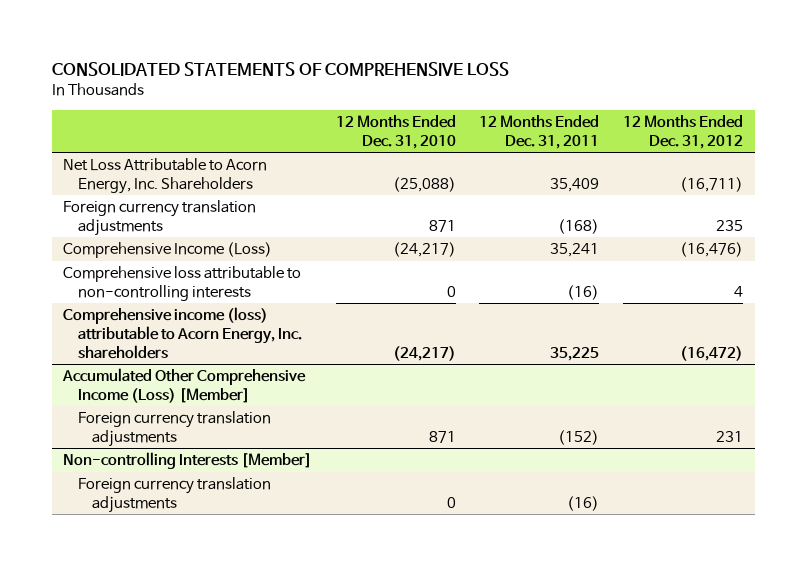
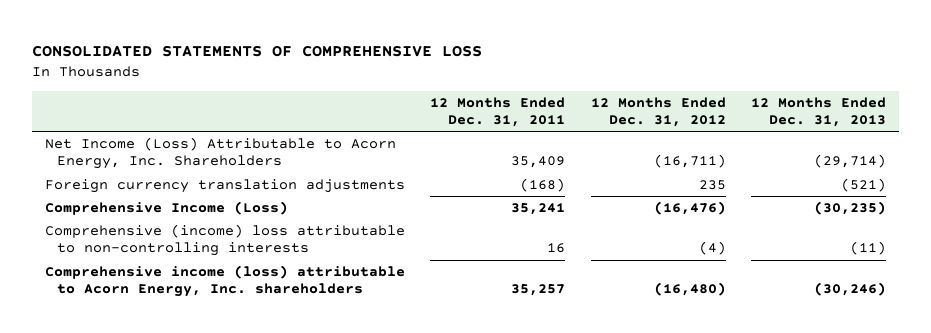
[335,114,456,149] 12 Months Ended Dec. 31, 2010 -> none
none -> [750,96,886,128] 12 Months Ended Dec. 31, 2013
[63,158,268,195] Net Loss Attributable to Acorn Energy, Inc. Shareholders -> [45,136,397,170] Net Income (Loss) Attributable to Acorn Energy, Inc. Shareholders
[62,368,307,404] Accumulated Other Comprehensive Income (Loss) [Member] -> none
[77,411,271,448] Foreign currency translation adjustments -> none
[63,452,313,470] Non-controlling Interests [Member] -> none
[77,477,271,514] Foreign currency translation adjustments -> none
[63,266,302,302] Comprehensive loss attributable to non-controlling interests -> [45,223,406,257] Comprehensive (income) loss attributable to non-controlling interests
[567,285,600,301] (16) -> [547,243,566,254] 16
[733,286,743,298] 4 -> [698,241,726,256] (4)
[550,347,600,362] 35,225 -> [511,284,566,297] 35,257
[679,346,743,362] (16,472) -> [653,282,726,297] (16,480)

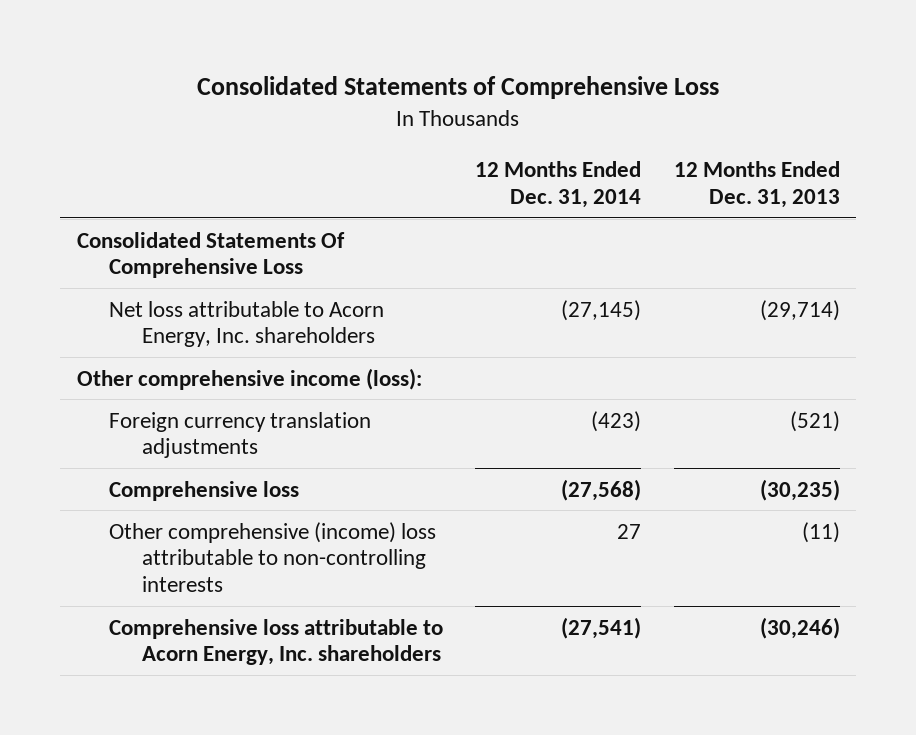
[32,44,483,57] CONSOLIDATED STATEMENTS OF COMPREHENSIVE LOSS -> [197,76,720,100] Consolidated Statements of Comprehensive Loss
[430,96,566,128] 12 Months Ended Dec. 31, 2011 -> none
[590,96,726,128] 12 Months Ended Dec. 31, 2012 -> none
none -> [475,160,642,208] 12 Months Ended Dec. 31, 2014
none -> [76,231,345,279] Consolidated Statements Of Comprehensive Loss
[45,136,397,170] Net Income (Loss) Attributable to Acorn Energy, Inc. Shareholders -> [109,300,385,348] Net loss attributable to Acorn Energy, Inc. shareholders
none -> [76,367,422,390] Other comprehensive income (loss):
[45,200,289,215] Comprehensive Income (Loss) -> [109,480,300,501] Comprehensive loss
[45,223,406,257] Comprehensive (income) loss attributable to non-controlling interests -> [109,521,437,593] Other comprehensive (income) loss attributable to non-controlling interests
[45,264,406,298] Comprehensive income (loss) attributable to Acorn Energy, Inc. shareholders -> [109,618,444,666] Comprehensive loss attributable to Acorn Energy, Inc. shareholders

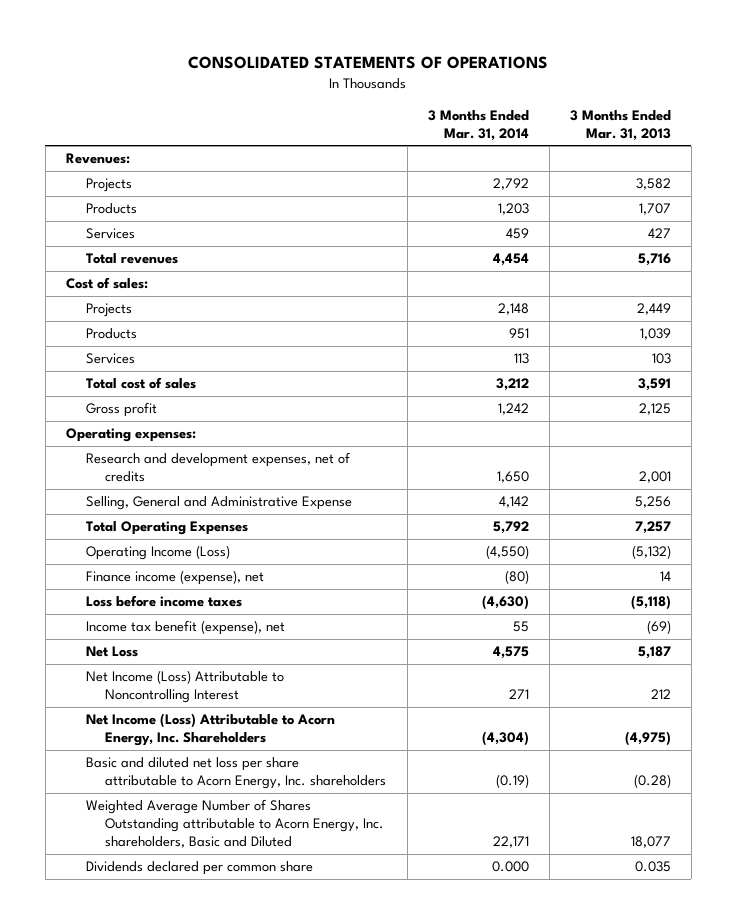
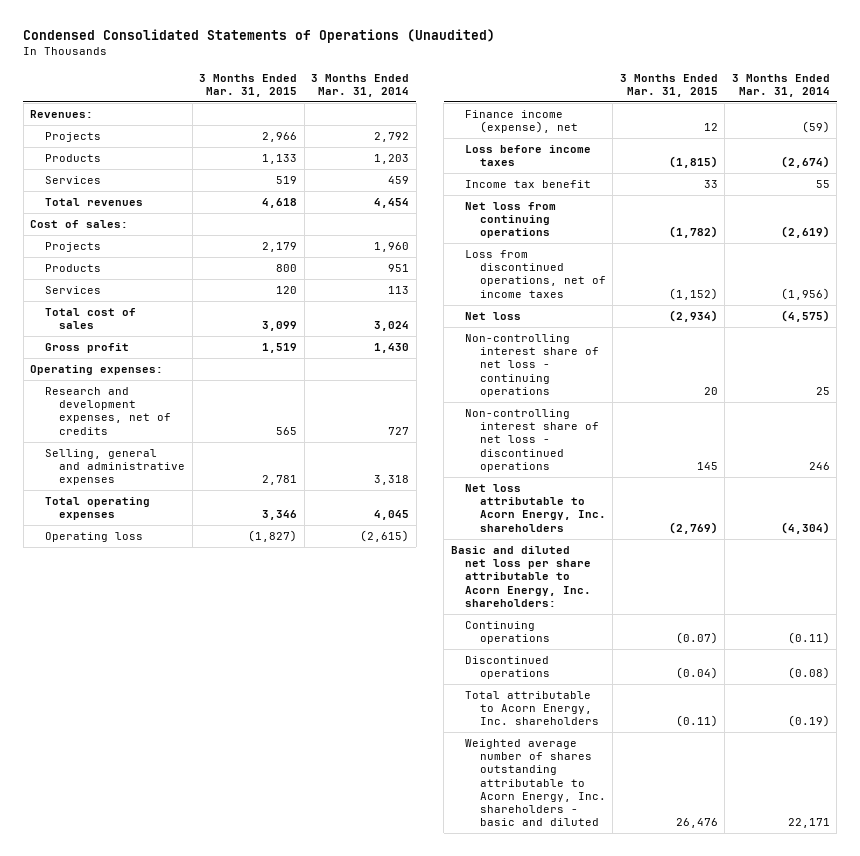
[188,55,549,69] CONSOLIDATED STATEMENTS OF OPERATIONS -> [23,29,496,44] Condensed Consolidated Statements of Operations (Unaudited)
[569,109,671,141] 3 Months Ended Mar. 31, 2013 -> none
none -> [199,73,298,97] 3 Months Ended Mar. 31, 2015
[497,303,529,316] 2,148 -> [374,241,410,252] 1,960
[495,378,529,392] 3,212 -> [374,321,410,332] 3,024
[497,403,529,416] 1,242 -> [374,342,410,353] 1,430
[85,670,284,704] Net Income (Loss) Attributable to Noncontrolling Interest -> none
[85,861,313,876] Dividends declared per common share -> none
[496,471,529,484] 1,650 -> [388,426,410,435] 727
[85,496,352,511] Selling, General and Administrative Expense -> [44,448,186,486] Selling, general and administrative expenses
[498,496,529,509] 4,142 -> [374,475,410,486] 3,318
[85,521,248,536] Total Operating Expenses -> [44,496,150,521] Total operating expenses
[492,521,529,535] 5,792 -> [374,510,410,521] 4,045
[85,545,230,561] Operating Income (Loss) -> [44,531,143,542] Operating loss
[485,545,529,560] (4,550) -> [360,529,410,542] (2,615)
[504,570,529,585] (80) -> [801,121,830,134] (59)
[481,595,529,611] (4,630) -> [780,156,830,169] (2,674)
[85,620,285,636] Income tax benefit (expense), net -> [465,179,592,188] Income tax benefit
none -> [465,201,557,239] Net loss from continuing operations
none -> [465,249,606,298] Loss from discontinued operations, net of income taxes
[85,646,138,658] Net Loss -> [465,311,522,320] Net loss
[492,646,529,660] 4,575 -> [780,309,830,322] (4,575)
none -> [465,333,599,397] Non-controlling interest share of net loss - continuing operations
none -> [465,408,599,472] Non-controlling interest share of net loss - discontinued operations
[85,713,335,747] Net Income (Loss) Attributable to Acorn Energy, Inc. Shareholders -> [465,483,606,532] Net loss attributable to Acorn Energy, Inc. shareholders
none -> [450,545,592,607] Basic and diluted net loss per share attributable to Acorn Energy, Inc. shareholders:
none -> [465,620,550,645] Continuing operations
none -> [465,655,550,680] Discontinued operations
[85,757,387,790] Basic and diluted net loss per share attributable to Acorn Energy, Inc. shareholders -> [465,690,599,726] Total attributable to Acorn Energy, Inc. shareholders
[85,799,385,848] Weighted Average Number of Shares Outstanding attributable to Acorn Energy, Inc. shareholders, Basic and Diluted -> [465,738,606,827] Weighted average number of shares outstanding attributable to Acorn Energy, Inc. shareholders - basic and diluted

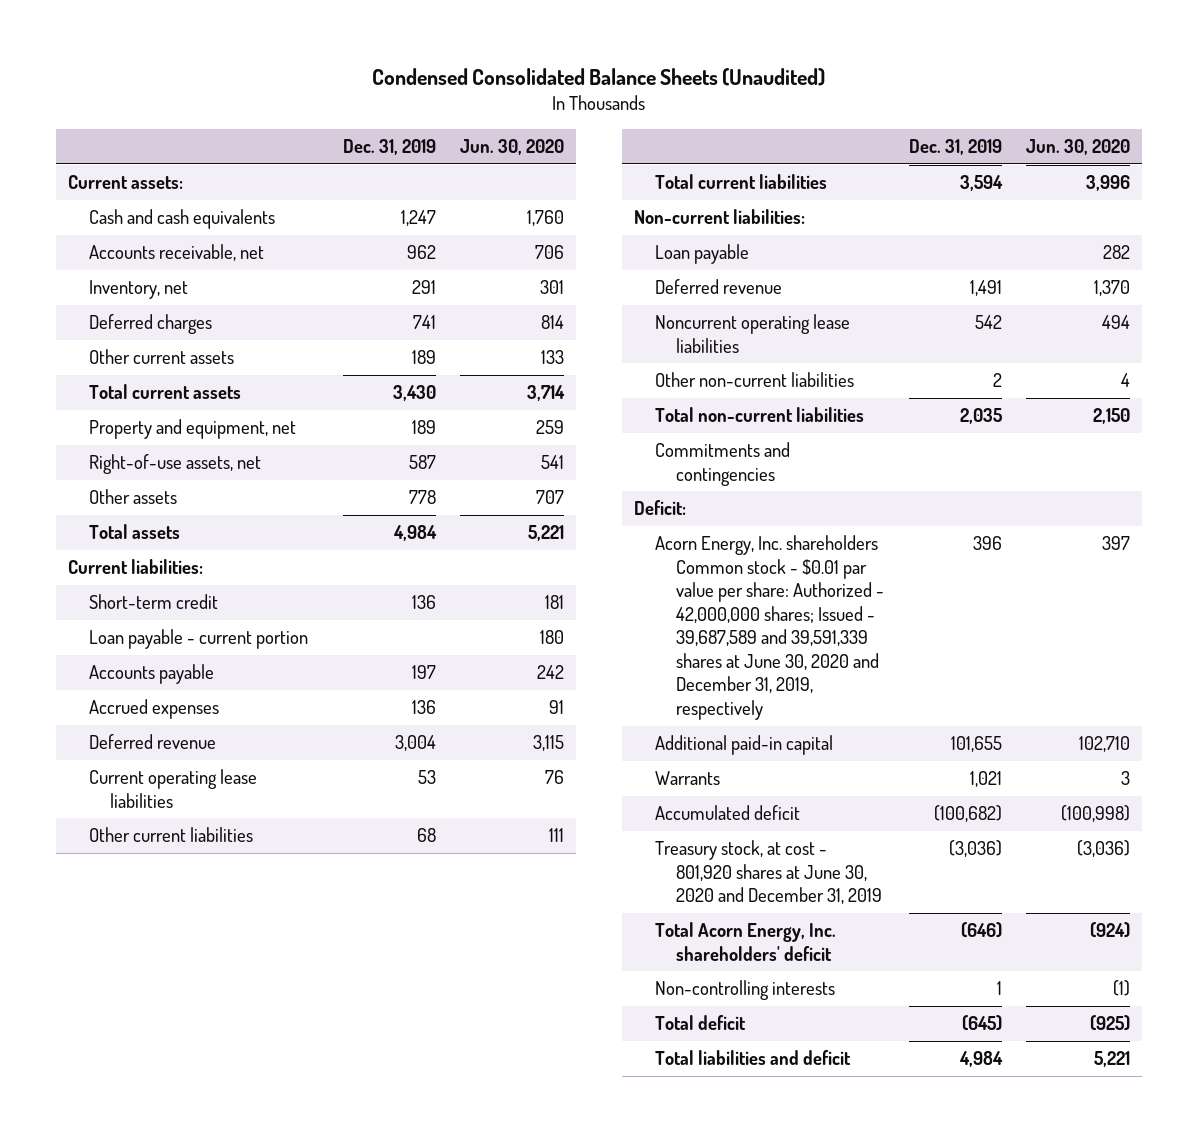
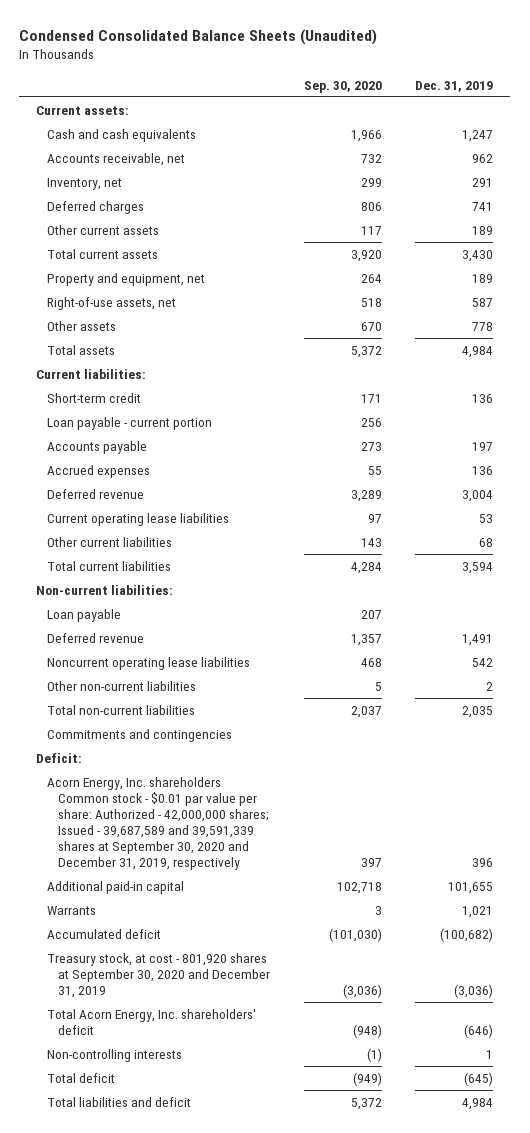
[459,138,564,155] Jun. 30, 2020 -> none
none -> [303,80,382,93] Sep. 30, 2020
[655,535,885,720] Acorn Energy, Inc. shareholders Common stock - $0.01 par value per share: Authorized - 42,000,000 shares; Issued - 39,687,589 and 39,591,339 shares at June 30, 2020 and December 31, 2019, respectively -> [47,777,270,870] Acorn Energy, Inc. shareholders Common stock - $0.01 par value per share: Authorized - 42,000,000 shares; Issued - 39,687,589 and 39,591,339 shares at September 30, 2020 and December 31, 2019, respectively
[655,840,883,905] Treasury stock, at cost - 801,920 shares at June 30, 2020 and December 31, 2019 -> [47,953,271,998] Treasury stock, at cost - 801,920 shares at September 30, 2020 and December 31, 2019

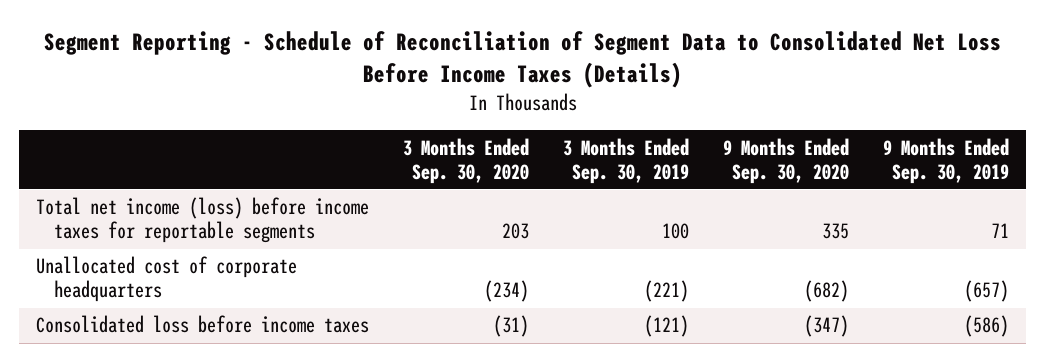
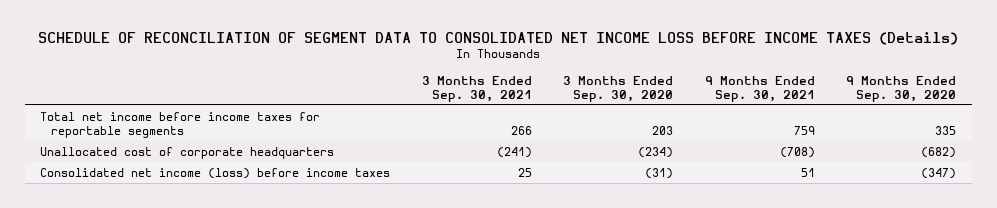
[43,31,1001,89] Segment Reporting - Schedule of Reconciliation of Segment Data to Consolidated Net Loss Before Income Taxes (Details) -> [38,31,959,45] SCHEDULE OF RECONCILIATION OF SEGMENT DATA TO CONSOLIDATED NET INCOME LOSS BEFORE INCOME TAXES (Details)
[563,137,690,184] 3 Months Ended Sep. 30, 2019 -> none
[883,137,1010,184] 9 Months Ended Sep. 30, 2019 -> none
none -> [421,75,532,103] 3 Months Ended Sep. 30, 2021
none -> [704,75,815,103] 9 Months Ended Sep. 30, 2021
[35,197,369,244] Total net income (loss) before income taxes for reportable segments -> [40,111,321,138] Total net income before income taxes for reportable segments
[35,315,369,334] Consolidated loss before income taxes -> [40,167,391,179] Consolidated net income (loss) before income taxes

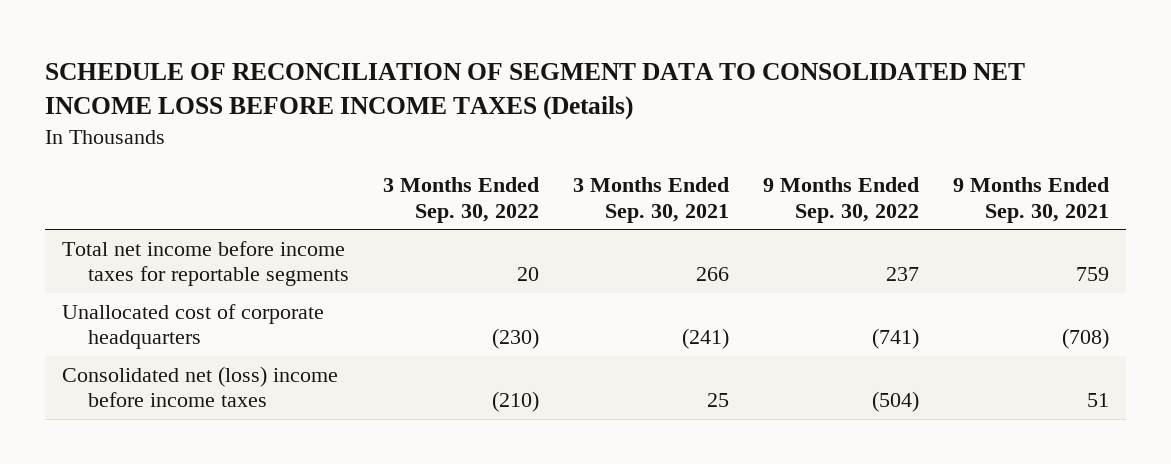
[563,75,674,103] 3 Months Ended Sep. 30, 2020 -> none
[846,75,957,103] 9 Months Ended Sep. 30, 2020 -> none
none -> [383,177,540,223] 3 Months Ended Sep. 30, 2022
none -> [762,177,919,223] 9 Months Ended Sep. 30, 2022
[40,167,391,179] Consolidated net income (loss) before income taxes -> [62,365,339,408] Consolidated net (loss) income before income taxes

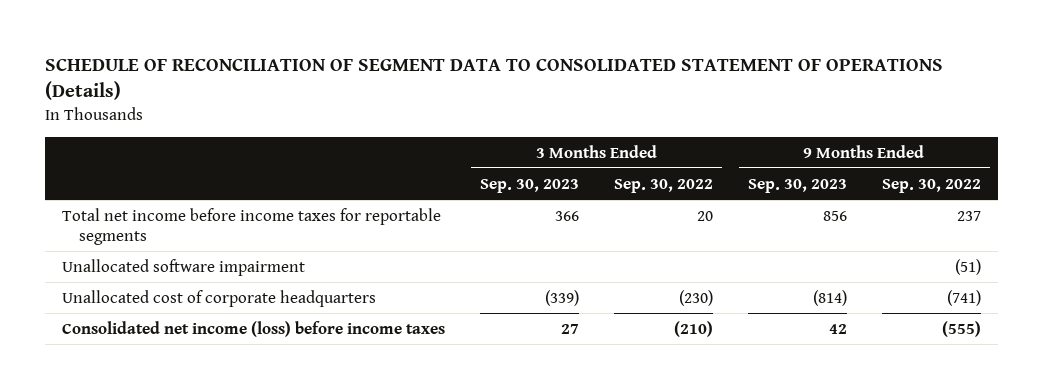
[45,62,1026,121] SCHEDULE OF RECONCILIATION OF SEGMENT DATA TO CONSOLIDATED NET INCOME LOSS BEFORE INCOME TAXES (Details) -> [44,57,943,101] SCHEDULE OF RECONCILIATION OF SEGMENT DATA TO CONSOLIDATED STATEMENT OF OPERATIONS (Details)
[573,177,730,223] 3 Months Ended Sep. 30, 2021 -> none
[952,177,1109,223] 9 Months Ended Sep. 30, 2021 -> none
none -> [480,178,580,193] Sep. 30, 2023
none -> [747,178,847,193] Sep. 30, 2023
none -> [62,258,306,276] Unallocated software impairment
[62,365,339,408] Consolidated net (loss) income before income taxes -> [62,320,446,337] Consolidated net income (loss) before income taxes
[871,391,919,413] (504) -> [941,320,981,337] (555)

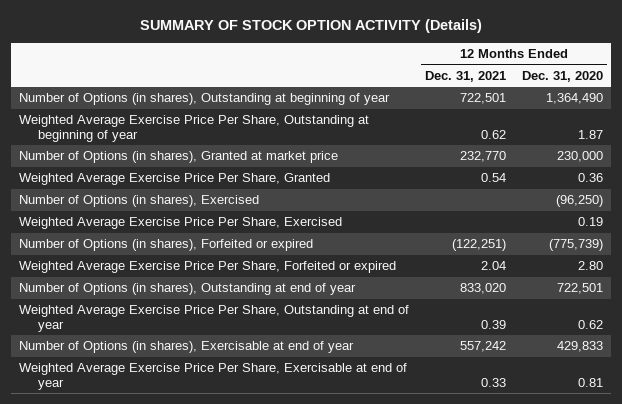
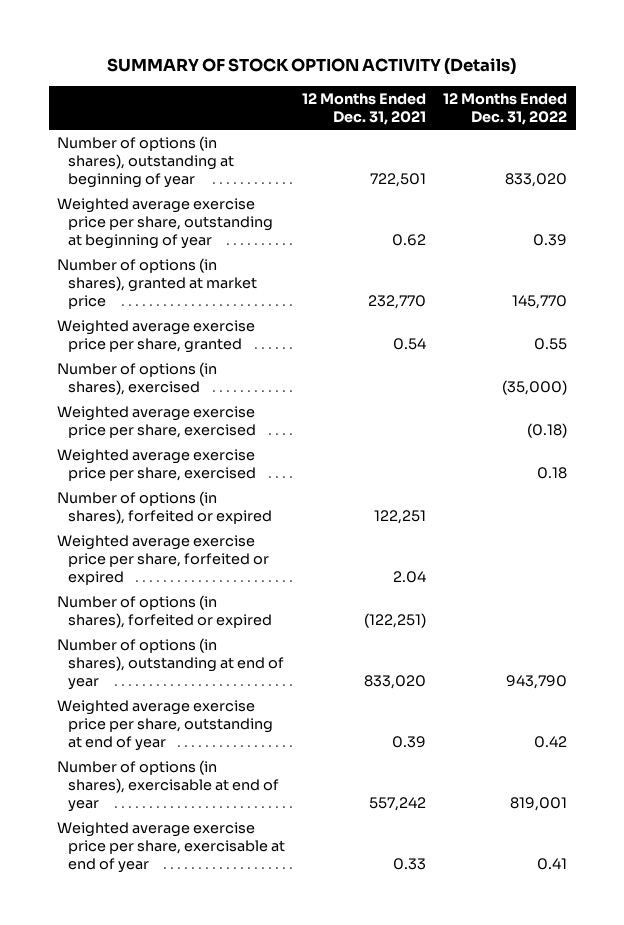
[522,70,604,82] Dec. 31, 2020 -> none
none -> [442,92,567,125] 12 Months Ended Dec. 31, 2022
[18,93,390,106] Number of Options (in shares), Outstanding at beginning of year -> [57,135,234,188] Number of options (in shares), outstanding at beginning of year
[18,115,369,142] Weighted Average Exercise Price Per Share, Outstanding at beginning of year -> [57,197,273,249] Weighted average exercise price per share, outstanding at beginning of year
[18,151,338,164] Number of Options (in shares), Granted at market price -> [57,257,257,309] Number of options (in shares), granted at market price
[18,173,330,186] Weighted Average Exercise Price Per Share, Granted -> [57,319,256,353] Weighted average exercise price per share, granted
[18,195,259,208] Number of Options (in shares), Exercised -> [57,361,218,395] Number of options (in shares), exercised
[18,217,342,230] Weighted Average Exercise Price Per Share, Exercised -> [57,405,256,438] Weighted average exercise price per share, exercised
none -> [57,448,256,481] Weighted average exercise price per share, exercised
[18,239,313,252] Number of Options (in shares), Forfeited or expired -> [57,490,272,524] Number of options (in shares), forfeited or expired
[452,239,507,252] (122,251) -> [373,509,426,524] 122,251
[18,261,396,274] Weighted Average Exercise Price Per Share, Forfeited or expired -> [57,534,269,585] Weighted average exercise price per share, forfeited or expired
none -> [57,594,272,628] Number of options (in shares), forfeited or expired
[18,283,356,296] Number of Options (in shares), Outstanding at end of year -> [57,637,284,690] Number of options (in shares), outstanding at end of year
[18,305,409,332] Weighted Average Exercise Price Per Share, Outstanding at end of year -> [57,699,273,751] Weighted average exercise price per share, outstanding at end of year
[18,341,354,354] Number of Options (in shares), Exercisable at end of year -> [57,759,279,812] Number of options (in shares), exercisable at end of year
[18,363,407,390] Weighted Average Exercise Price Per Share, Exercisable at end of year -> [57,821,285,873] Weighted average exercise price per share, exercisable at end of year

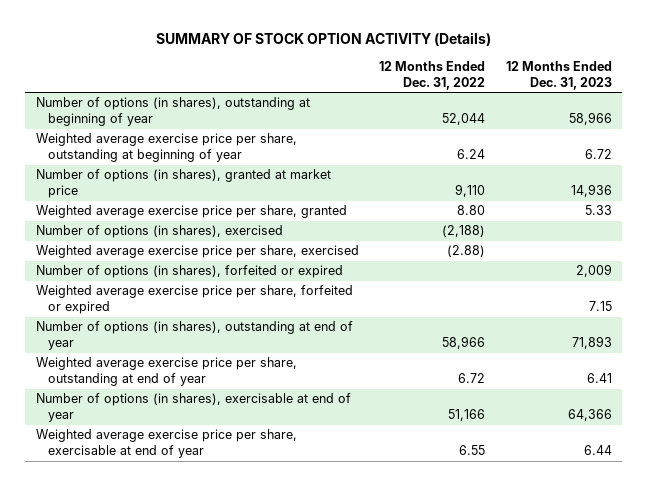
[301,92,426,125] 12 Months Ended Dec. 31, 2021 -> none
none -> [505,61,612,90] 12 Months Ended Dec. 31, 2023
[57,448,256,481] Weighted average exercise price per share, exercised -> none
[504,172,567,187] 833,020 -> [442,113,486,126] 52,044
[532,233,567,246] 0.39 -> [457,149,486,160] 6.24
[511,294,567,309] 145,770 -> [455,184,486,198] 9,110
[533,337,567,350] 0.55 -> [457,205,486,216] 8.80
[501,379,567,395] (35,000) -> [442,225,486,238] (2,188)
[526,422,567,438] (0.18) -> [447,245,486,258] (2.88)
[57,594,272,628] Number of options (in shares), forfeited or expired -> none
[505,674,567,689] 943,790 -> [442,336,486,350] 58,966
[533,735,567,748] 0.42 -> [458,373,486,384] 6.72
[509,796,567,811] 819,001 -> [448,409,486,422] 51,166
[536,857,567,870] 0.41 -> [459,445,486,456] 6.55

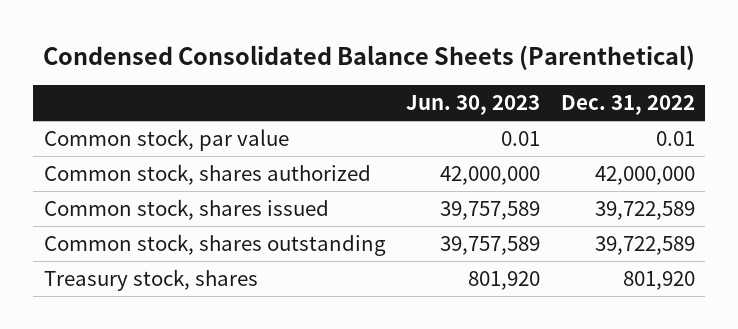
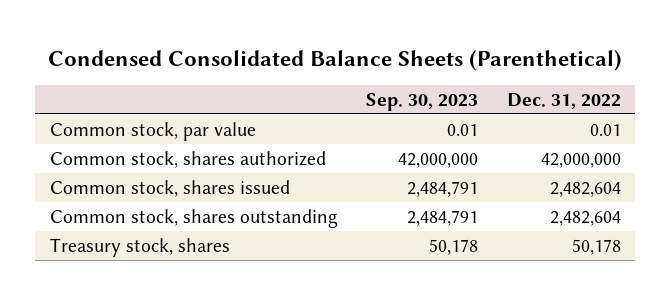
[406,95,541,116] Jun. 30, 2023 -> none
none -> [366,92,479,111] Sep. 30, 2023
[594,200,695,220] 39,722,589 -> [549,181,621,197] 2,482,604
[594,235,695,255] 39,722,589 -> [549,210,621,226] 2,482,604
[622,270,695,290] 801,920 -> [571,238,621,255] 50,178

